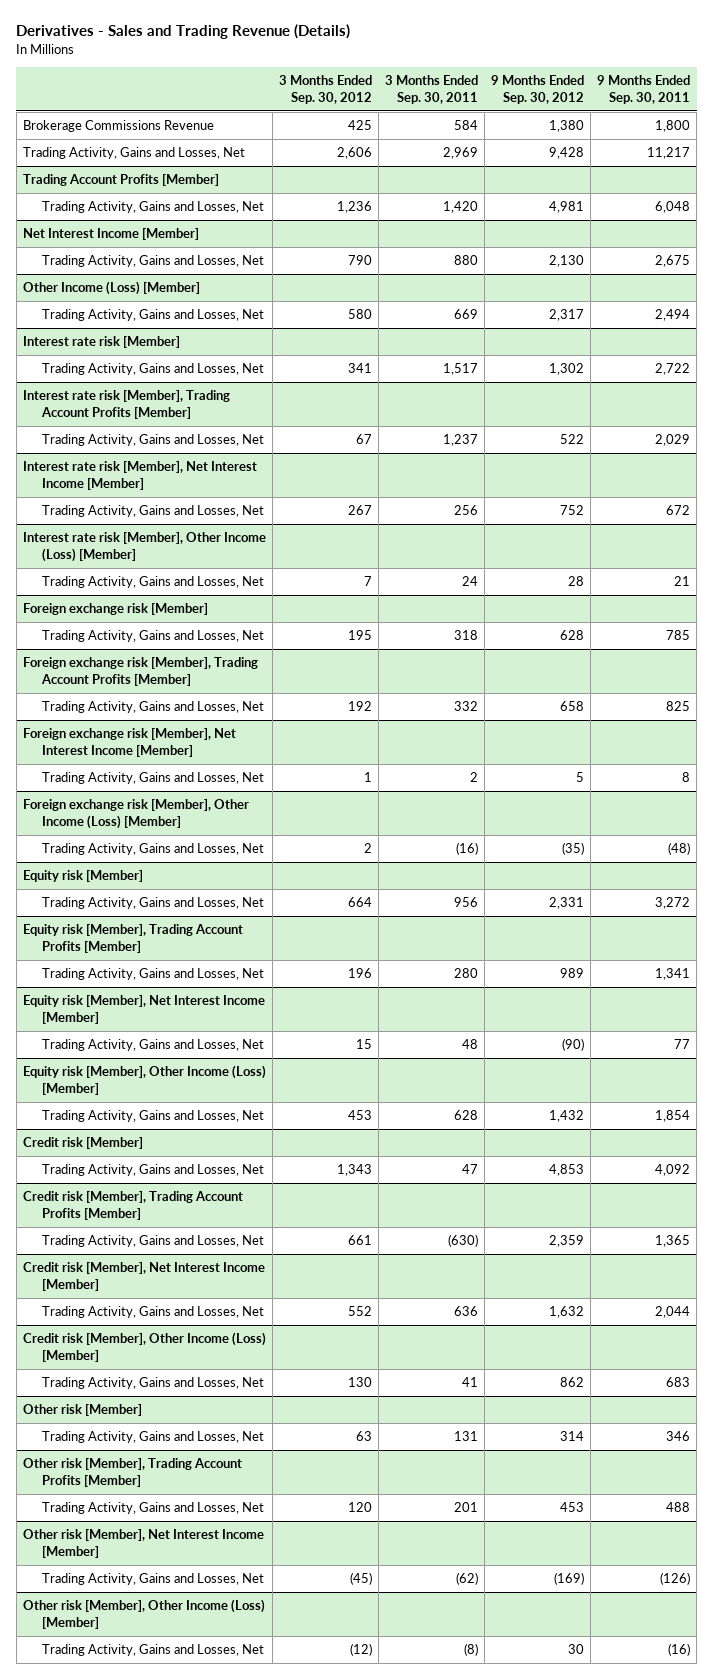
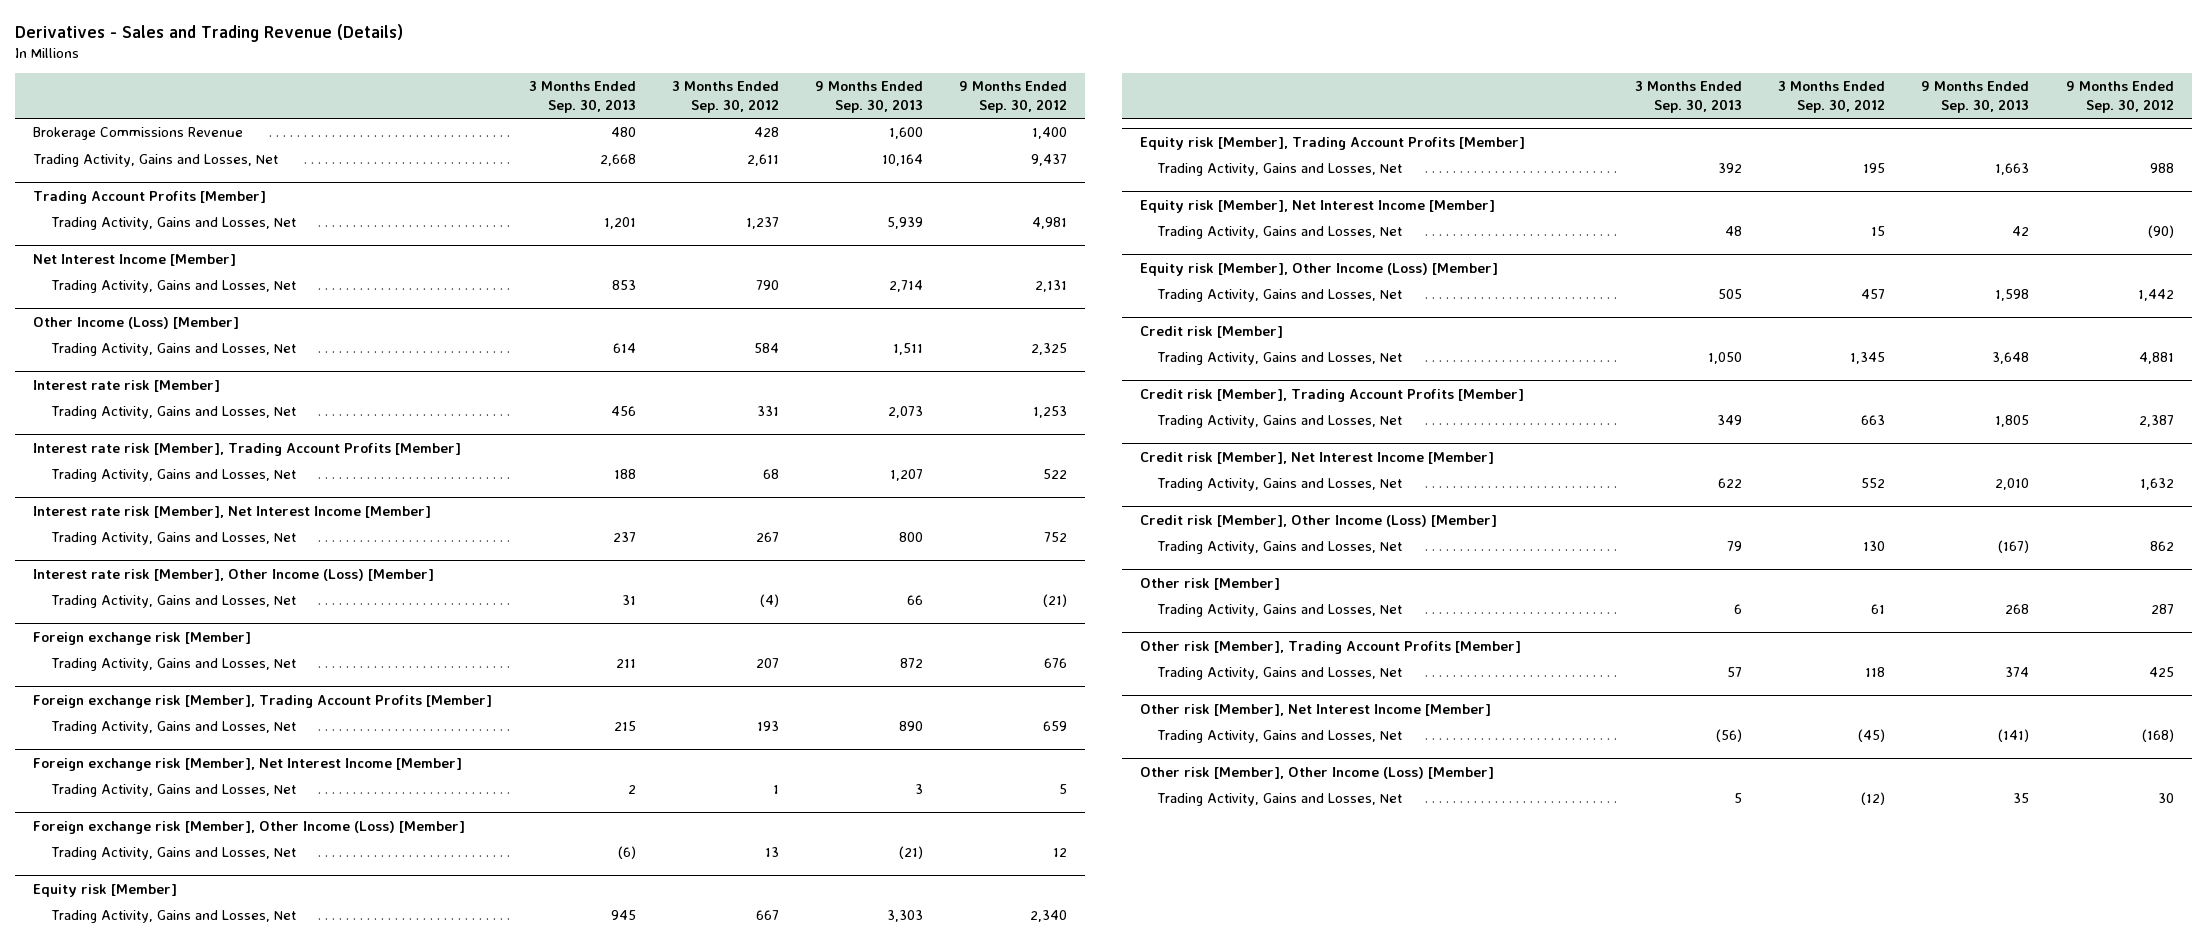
[384,74,478,104] 3 Months Ended Sep. 30, 2011 -> none
[597,74,691,104] 9 Months Ended Sep. 30, 2011 -> none
none -> [528,81,636,113] 3 Months Ended Sep. 30, 2013
none -> [814,81,923,113] 9 Months Ended Sep. 30, 2013
[347,120,372,131] 425 -> [753,127,779,138] 428
[549,120,585,133] 1,380 -> [1031,127,1067,140] 1,400
[336,147,372,160] 2,606 -> [746,154,779,167] 2,611
[549,147,585,160] 9,428 -> [1030,154,1067,167] 9,437
[336,201,372,214] 1,236 -> [745,217,779,230] 1,237
[549,255,585,268] 2,130 -> [1034,280,1067,293] 2,131
[347,309,372,320] 580 -> [753,343,779,354] 584
[549,309,585,322] 2,317 -> [1030,343,1067,356] 2,325
[347,363,372,374] 341 -> [756,406,779,417] 331
[549,363,585,376] 1,302 -> [1032,406,1067,419] 1,253
[355,434,372,445] 67 -> [762,469,779,480] 68
[363,576,372,587] 7 -> [759,594,779,608] (4)
[568,576,585,587] 28 -> [1042,594,1067,608] (21)
[347,630,372,641] 195 -> [755,658,779,669] 207
[560,630,585,641] 628 -> [1043,658,1067,669] 676
[347,701,372,712] 192 -> [756,721,779,732] 193
[560,701,585,712] 658 -> [1042,721,1067,732] 659
[363,843,372,854] 2 -> [764,847,779,858] 13
[562,842,585,856] (35) -> [1052,848,1067,858] 12
[347,897,372,908] 664 -> [755,910,779,921] 667
[549,897,585,910] 2,331 -> [1029,910,1067,923] 2,340
[347,968,372,979] 196 -> [1863,163,1886,174] 195
[560,968,585,979] 989 -> [2149,163,2174,174] 988
[347,1110,372,1121] 453 -> [1861,289,1886,300] 457
[549,1110,585,1123] 1,432 -> [2137,289,2174,302] 1,442
[336,1164,372,1177] 1,343 -> [1850,352,1886,365] 1,345
[549,1164,585,1177] 4,853 -> [2138,352,2174,365] 4,881
[347,1235,372,1246] 661 -> [1861,415,1886,426] 663
[549,1235,585,1248] 2,359 -> [2138,415,2174,428] 2,387
[355,1431,372,1442] 63 -> [1871,604,1886,615] 61
[560,1431,585,1442] 314 -> [2150,604,2174,615] 287
[347,1502,372,1513] 120 -> [1865,667,1886,678] 118
[560,1502,585,1513] 453 -> [2148,667,2174,678] 425
[554,1572,585,1586] (169) -> [2141,729,2174,743] (168)

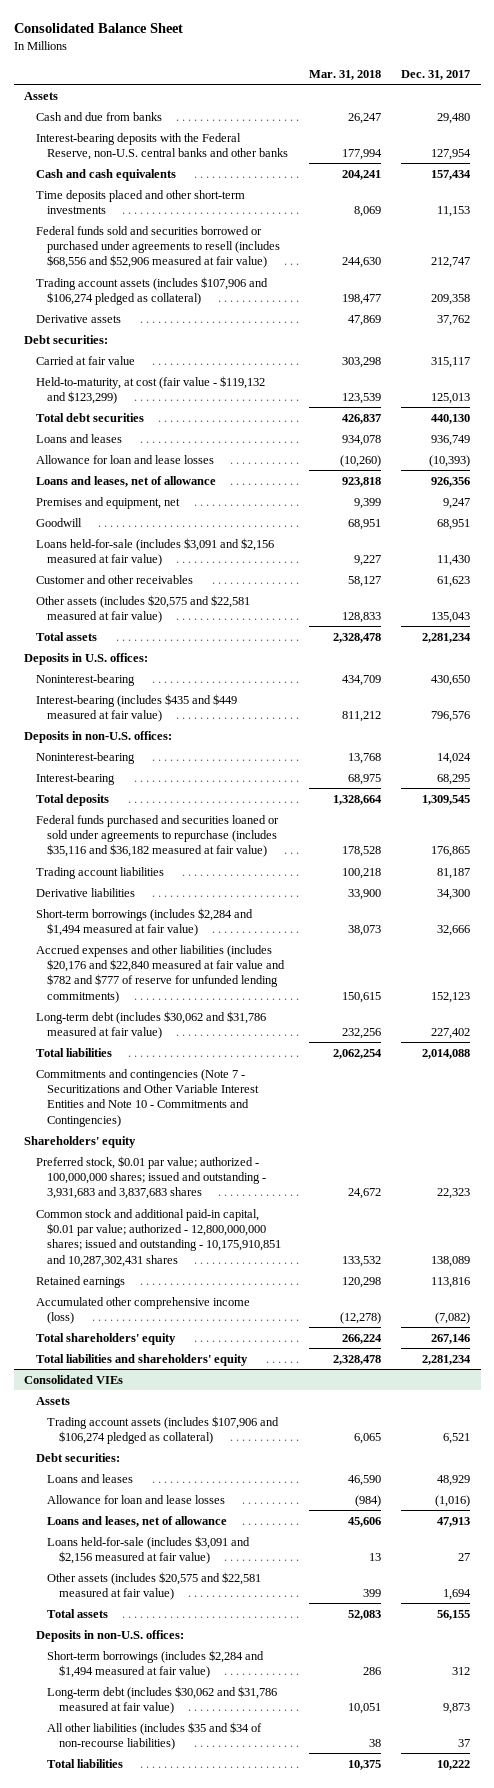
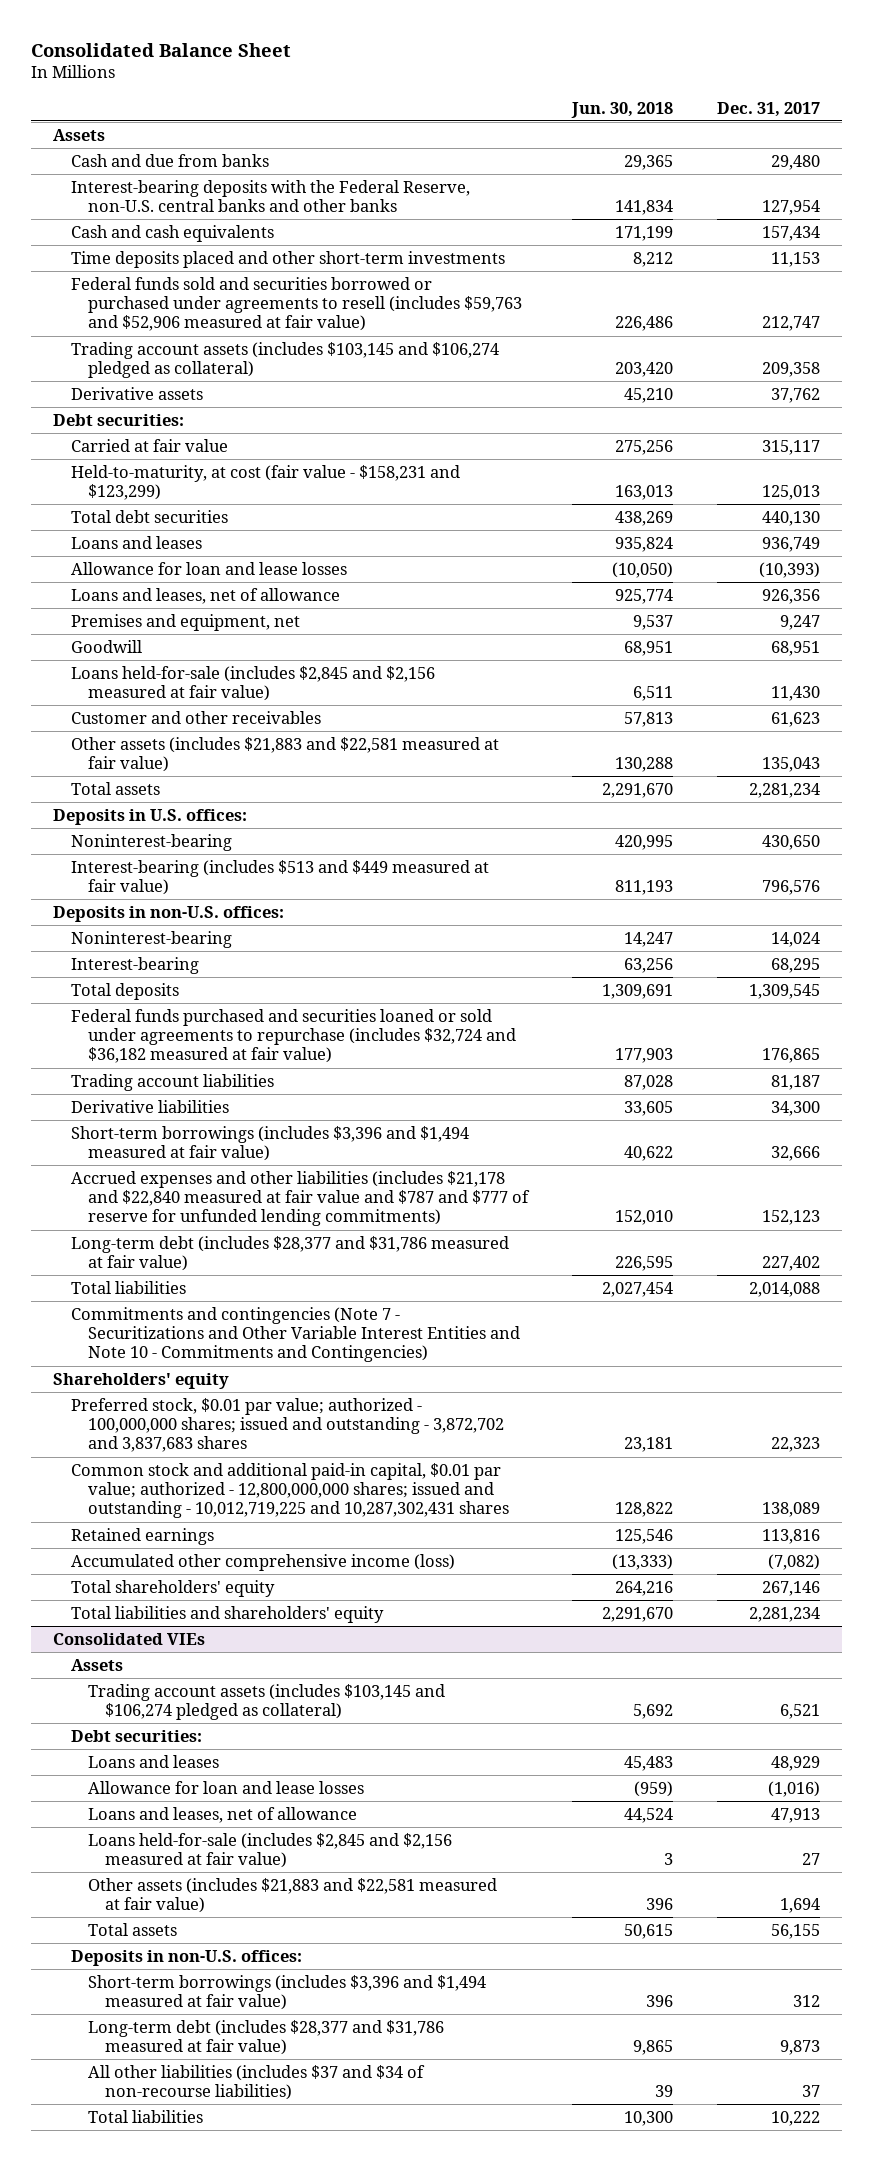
[308,69,381,80] Mar. 31, 2018 -> none
none -> [571,101,674,118] Jun. 30, 2018
[35,225,281,269] Federal funds sold and securities borrowed or purchased under agreements to resell (includes $68,556 and $52,906 measured at fair value) -> [70,276,523,332] Federal funds sold and securities borrowed or purchased under agreements to resell (includes $59,763 and $52,906 measured at fair value)
[35,276,268,305] Trading account assets (includes $107,906 and $106,274 pledged as collateral) -> [70,341,499,379] Trading account assets (includes $103,145 and $106,274 pledged as collateral)
[35,375,265,404] Held-to-maturity, at cost (fair value - $119,132 and $123,299) -> [70,464,460,501] Held-to-maturity, at cost (fair value - $158,231 and $123,299)
[35,537,274,566] Loans held-for-sale (includes $3,091 and $2,156 measured at fair value) -> [70,665,435,702] Loans held-for-sale (includes $2,845 and $2,156 measured at fair value)
[35,594,250,623] Other assets (includes $20,575 and $22,581 measured at fair value) -> [70,736,499,773] Other assets (includes $21,883 and $22,581 measured at fair value)
[35,693,237,722] Interest-bearing (includes $435 and $449 measured at fair value) -> [70,859,489,896] Interest-bearing (includes $513 and $449 measured at fair value)
[35,814,279,858] Federal funds purchased and securities loaned or sold under agreements to repurchase (includes $35,116 and $36,182 measured at fair value) -> [70,1008,517,1064] Federal funds purchased and securities loaned or sold under agreements to repurchase (includes $32,724 and $36,182 measured at fair value)
[35,907,253,936] Short-term borrowings (includes $2,284 and $1,494 measured at fair value) -> [70,1125,469,1162] Short-term borrowings (includes $3,396 and $1,494 measured at fair value)
[35,944,286,1003] Accrued expenses and other liabilities (includes $20,176 and $22,840 measured at fair value and $782 and $777 of reserve for unfunded lending commitments) -> [70,1170,531,1227] Accrued expenses and other liabilities (includes $21,178 and $22,840 measured at fair value and $787 and $777 of reserve for unfunded lending commitments)
[35,1010,266,1039] Long-term debt (includes $30,062 and $31,786 measured at fair value) -> [70,1235,509,1272] Long-term debt (includes $28,377 and $31,786 measured at fair value)
[35,1155,267,1200] Preferred stock, $0.01 par value; authorized - 100,000,000 shares; issued and outstanding - 3,931,683 and 3,837,683 shares -> [70,1397,505,1453] Preferred stock, $0.01 par value; authorized - 100,000,000 shares; issued and outstanding - 3,872,702 and 3,837,683 shares
[35,1208,282,1267] Common stock and additional paid-in capital, $0.01 par value; authorized - 12,800,000,000 shares; issued and outstanding - 10,175,910,851 and 10,287,302,431 shares -> [70,1462,510,1519] Common stock and additional paid-in capital, $0.01 par value; authorized - 12,800,000,000 shares; issued and outstanding - 10,012,719,225 and 10,287,302,431 shares
[47,1415,280,1444] Trading account assets (includes $107,906 and $106,274 pledged as collateral) -> [88,1683,446,1721] Trading account assets (includes $103,145 and $106,274 pledged as collateral)
[47,1535,251,1564] Loans held-for-sale (includes $3,091 and $2,156 measured at fair value) -> [88,1832,453,1869] Loans held-for-sale (includes $2,845 and $2,156 measured at fair value)
[47,1571,262,1600] Other assets (includes $20,575 and $22,581 measured at fair value) -> [88,1877,498,1914] Other assets (includes $21,883 and $22,581 measured at fair value)
[47,1649,265,1678] Short-term borrowings (includes $2,284 and $1,494 measured at fair value) -> [88,1974,487,2011] Short-term borrowings (includes $3,396 and $1,494 measured at fair value)
[47,1685,278,1714] Long-term debt (includes $30,062 and $31,786 measured at fair value) -> [88,2019,445,2056] Long-term debt (includes $28,377 and $31,786 measured at fair value)
[47,1721,263,1750] All other liabilities (includes $35 and $34 of non-recourse liabilities) -> [88,2064,426,2101] All other liabilities (includes $37 and $34 of non-recourse liabilities)

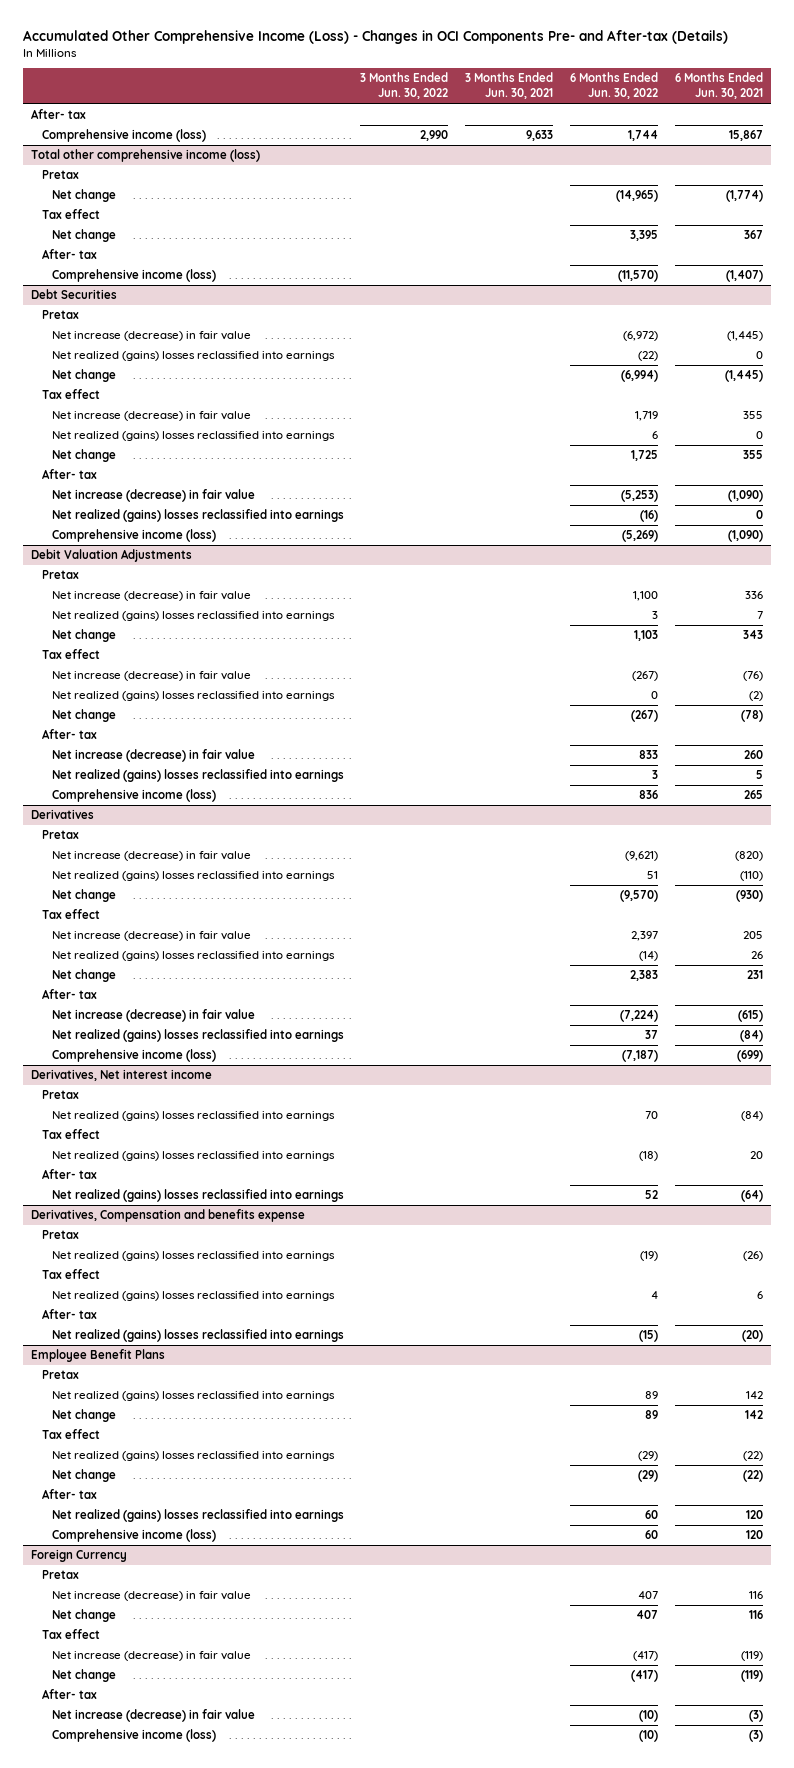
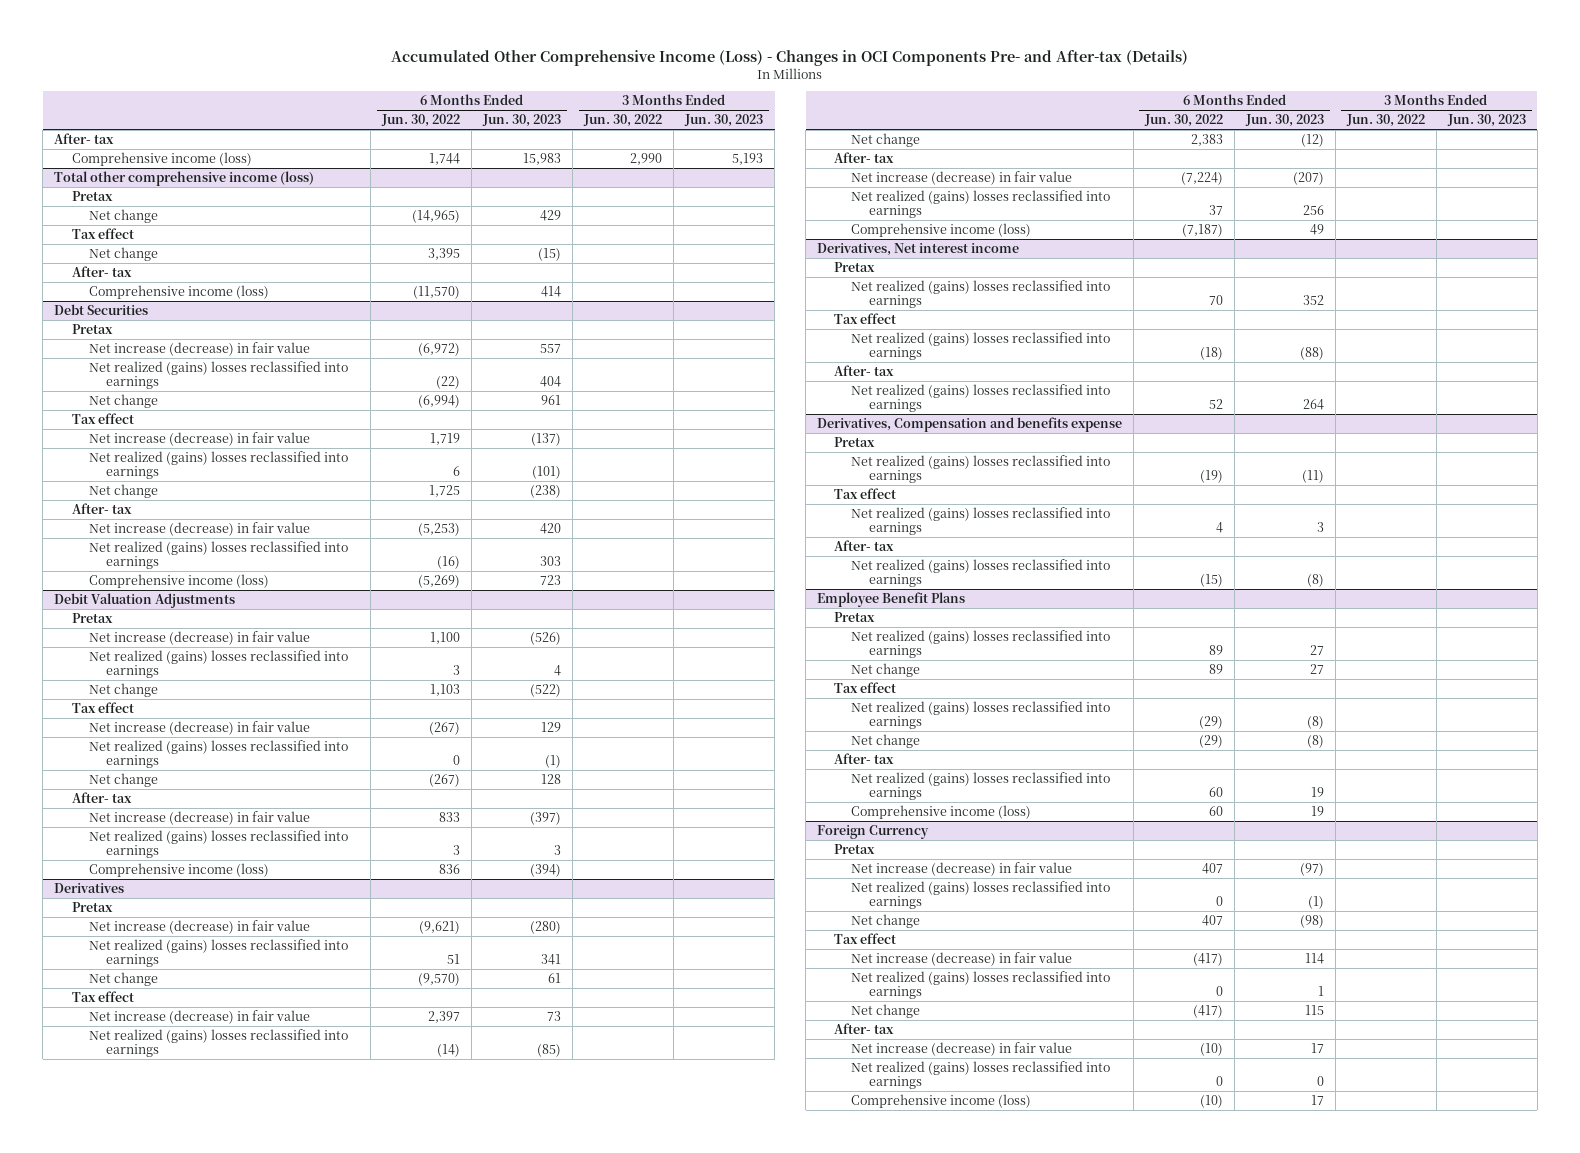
[465,72,554,100] 3 Months Ended Jun. 30, 2021 -> none
[674,72,763,100] 6 Months Ended Jun. 30, 2021 -> none
none -> [482,114,562,128] Jun. 30, 2023
none -> [684,114,764,128] Jun. 30, 2023
none -> [851,881,1111,910] Net realized (gains) losses reclassified into earnings
none -> [851,971,1111,1000] Net realized (gains) losses reclassified into earnings
none -> [851,1061,1111,1090] Net realized (gains) losses reclassified into earnings

